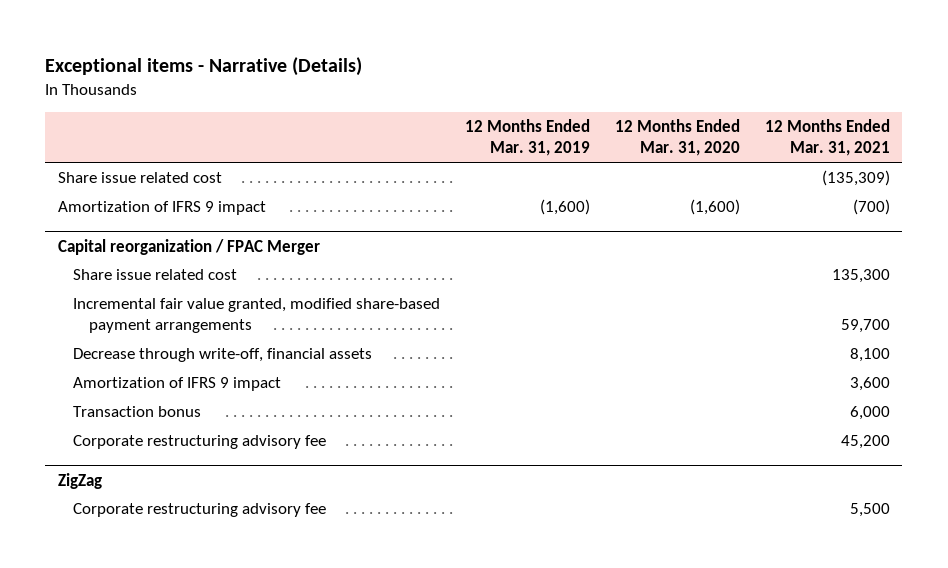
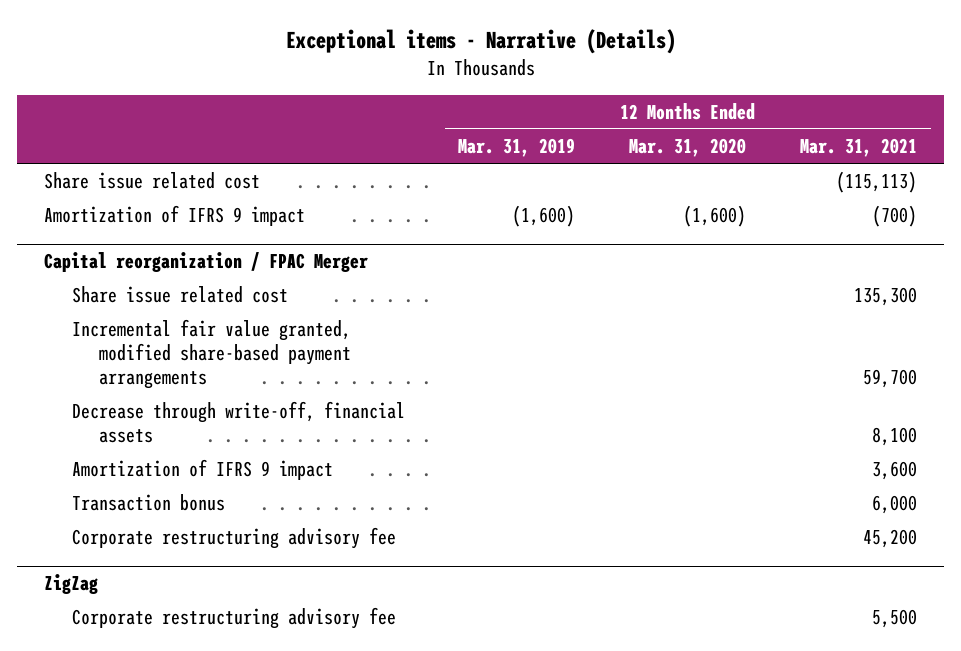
[821,169,890,186] (135,309) -> [836,170,918,193] (115,113)

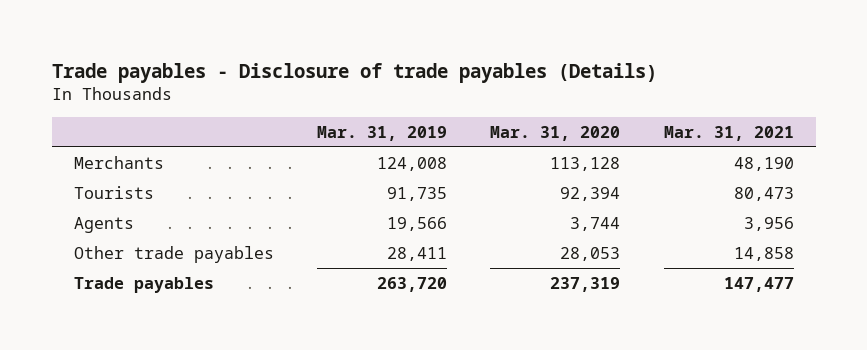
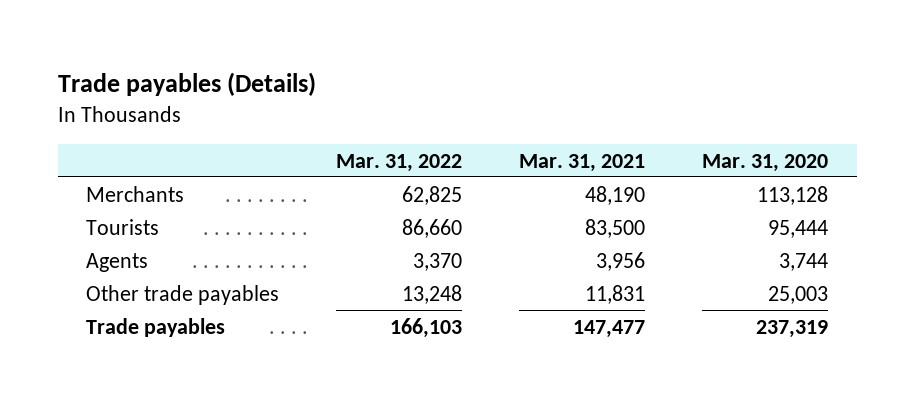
[51,62,657,83] Trade payables - Disclosure of trade payables (Details) -> [57,71,316,96] Trade payables (Details)
[317,125,448,141] Mar. 31, 2019 -> none
none -> [336,153,463,172] Mar. 31, 2022
[560,186,621,201] 92,394 -> [768,219,829,238] 95,444
[733,186,794,201] 80,473 -> [585,218,646,238] 83,500
[560,246,621,261] 28,053 -> [768,285,829,304] 25,003
[733,246,794,261] 14,858 -> [585,284,646,304] 11,831

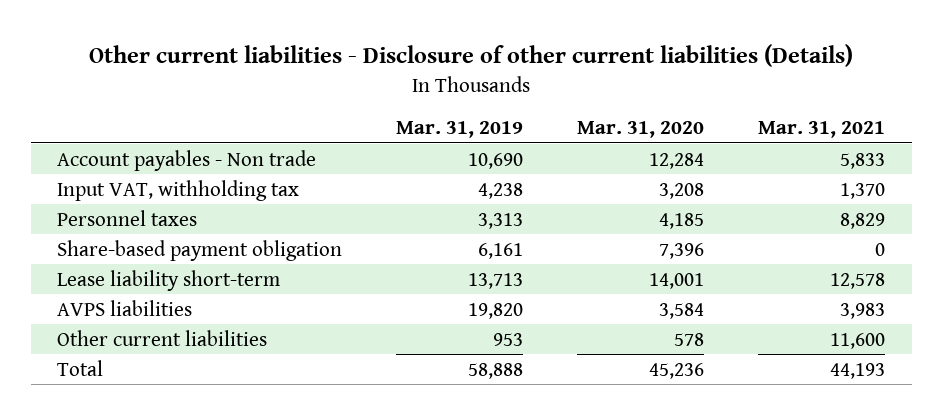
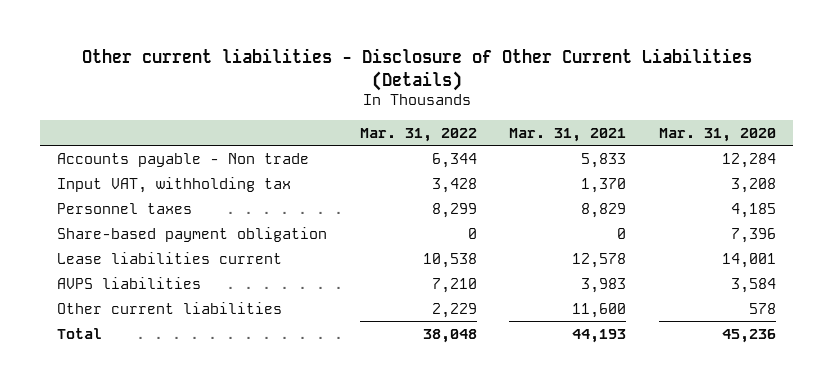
[89,44,854,68] Other current liabilities - Disclosure of other current liabilities (Details) -> [81,47,752,91] Other current liabilities - Disclosure of Other Current Liabilities (Details)
[396,121,524,139] Mar. 31, 2019 -> none
none -> [359,127,477,142] Mar. 31, 2022
[57,149,317,171] Account payables - Non trade -> [56,152,309,167] Accounts payable - Non trade
[57,269,281,291] Lease liability short-term -> [56,251,282,264] Lease liabilities current

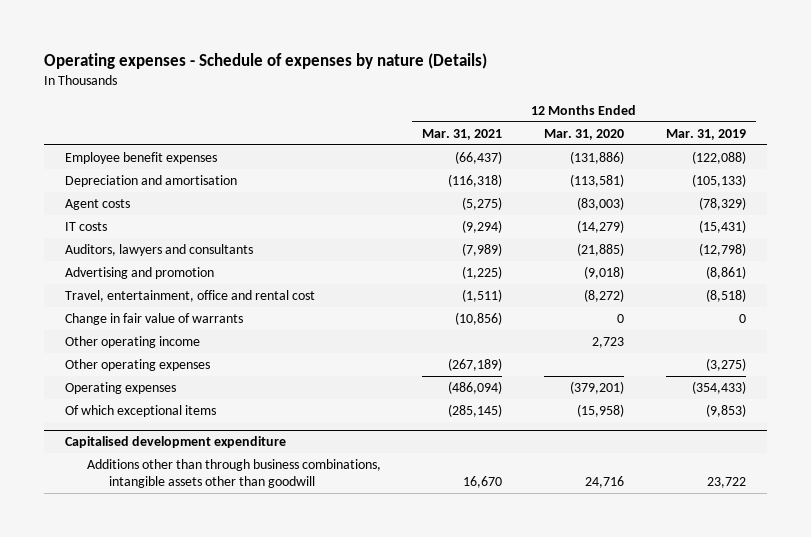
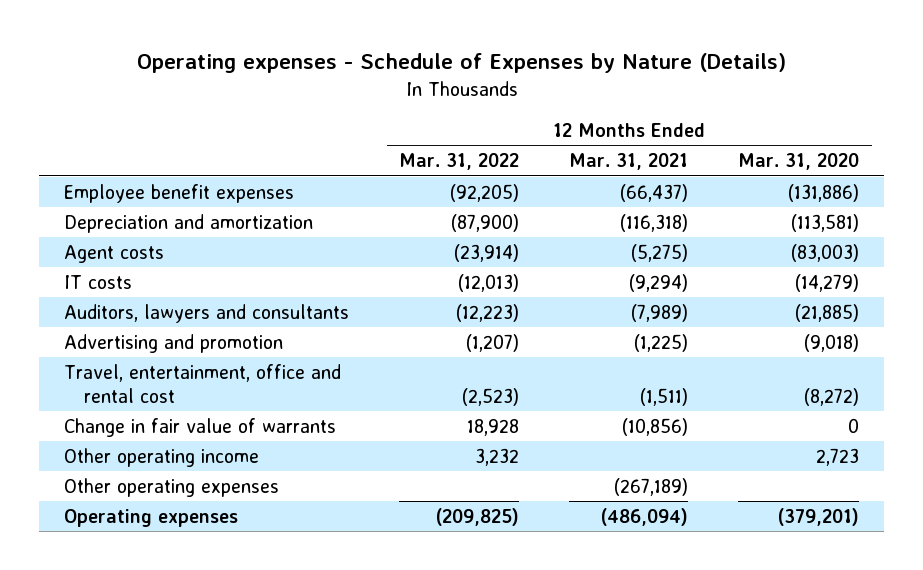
[43,52,487,69] Operating expenses - Schedule of expenses by nature (Details) -> [136,53,786,74] Operating expenses - Schedule of Expenses by Nature (Details)
[666,128,747,140] Mar. 31, 2019 -> none
none -> [399,153,520,171] Mar. 31, 2022
[64,175,237,188] Depreciation and amortisation -> [63,213,313,233] Depreciation and amortization
[64,405,216,418] Of which exceptional items -> none
[64,436,286,449] Capitalised development expenditure -> none
[86,459,381,488] Additions other than through business combinations, intangible assets other than goodwill -> none

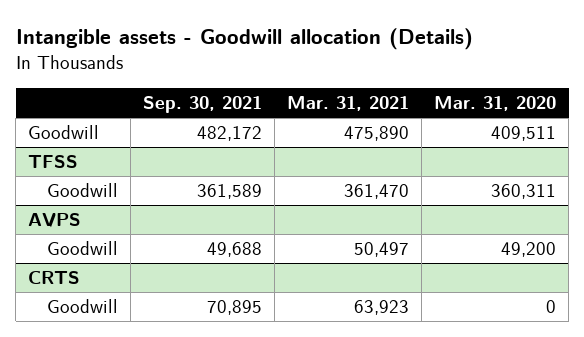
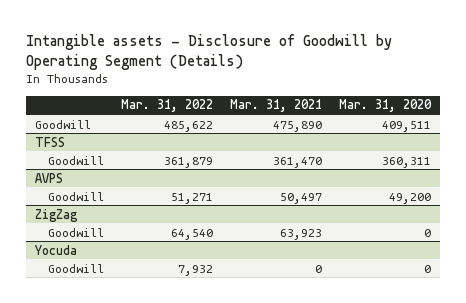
[15,28,473,51] Intangible assets - Goodwill allocation (Details) -> [26,34,393,70] Intangible assets - Disclosure of Goodwill by Operating Segment (Details)
[143,95,263,113] Sep. 30, 2021 -> none
none -> [121,99,214,113] Mar. 31, 2022
[28,271,81,285] CRTS -> none
none -> [34,208,78,222] ZigZag
none -> [33,244,77,255] Yocuda
none -> [48,263,105,273] Goodwill

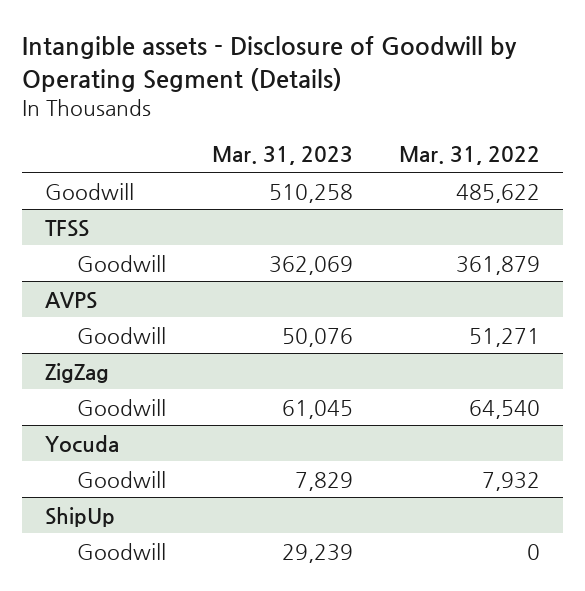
[230,99,323,113] Mar. 31, 2021 -> none
[339,99,433,113] Mar. 31, 2020 -> none
none -> [211,146,353,166] Mar. 31, 2023
none -> [45,506,116,527] ShipUp
none -> [77,542,167,560] Goodwill

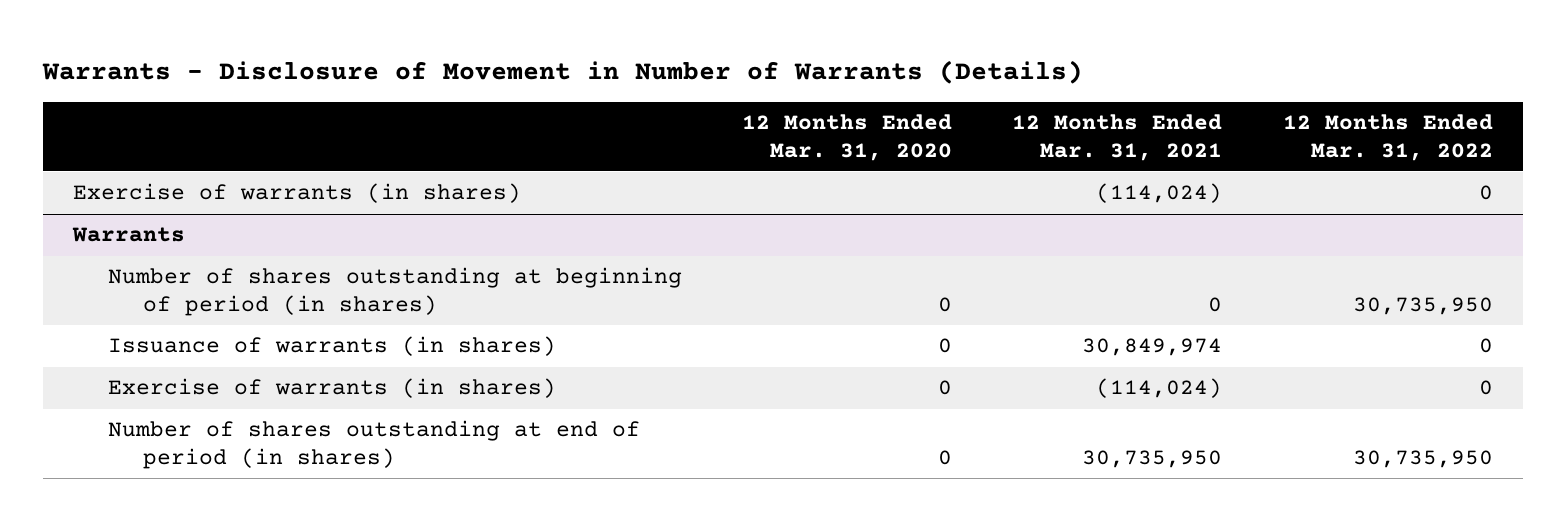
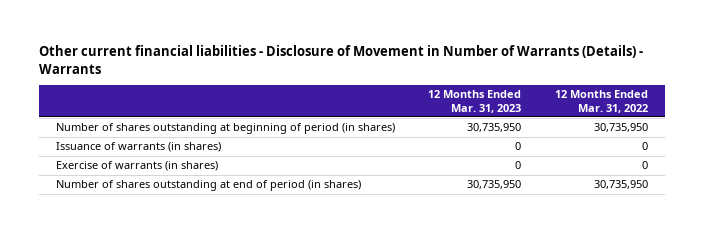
[42,59,1084,84] Warrants - Disclosure of Movement in Number of Warrants (Details) -> [39,45,644,74] Other current financial liabilities - Disclosure of Movement in Number of Warrants (Details) - Warrants
[742,114,953,161] 12 Months Ended Mar. 31, 2020 -> none
[1012,114,1223,161] 12 Months Ended Mar. 31, 2021 -> none
none -> [428,90,522,113] 12 Months Ended Mar. 31, 2023
[73,183,522,204] Exercise of warrants (in shares) -> none
[72,227,186,243] Warrants -> none

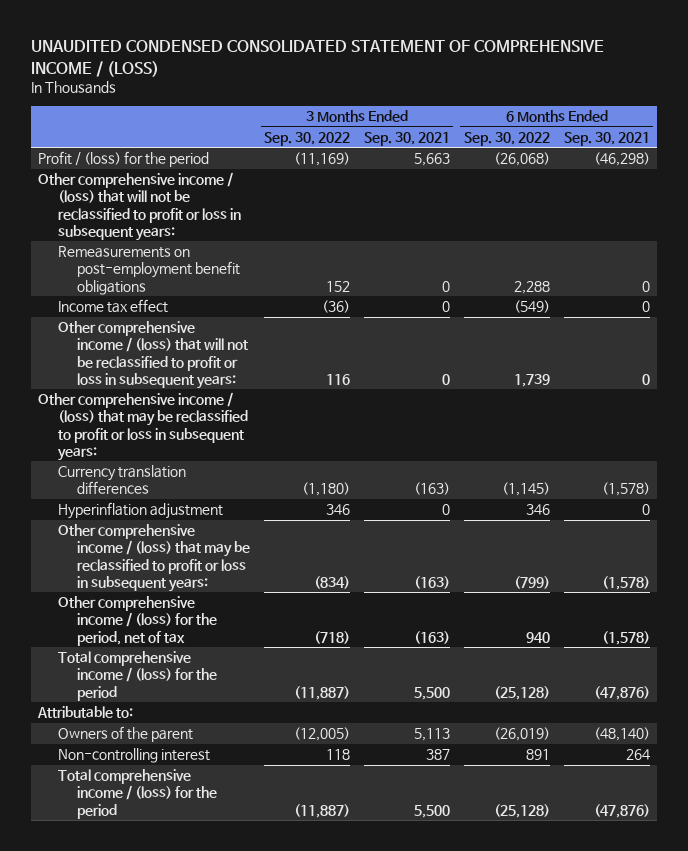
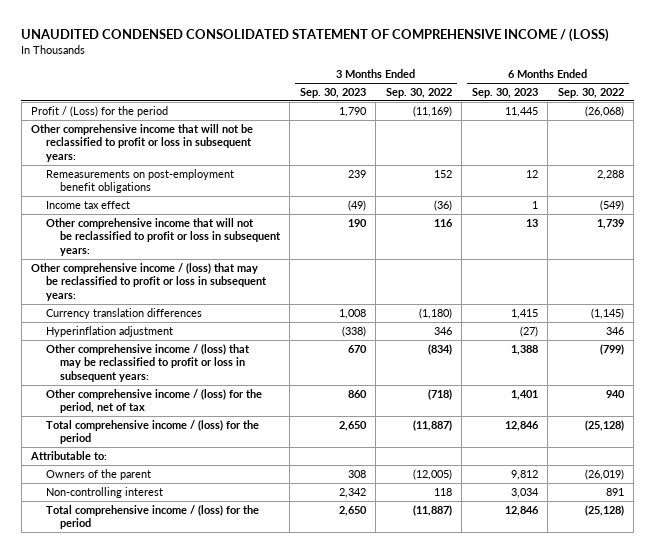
[364,131,451,146] Sep. 30, 2021 -> none
[563,131,650,146] Sep. 30, 2021 -> none
none -> [299,88,366,99] Sep. 30, 2023
none -> [471,88,538,99] Sep. 30, 2023
[38,151,210,168] Profit / (loss) for the period -> [31,105,169,117] Profit / (Loss) for the period
[38,172,241,241] Other comprehensive income / (loss) that will not be reclassified to profit or loss in subsequent years: -> [31,123,254,162] Other comprehensive income that will not be reclassified to profit or loss in subsequent years:
[57,321,249,389] Other comprehensive income / (loss) that will not be reclassified to profit or loss in subsequent years: -> [45,217,281,256] Other comprehensive income that will not be reclassified to profit or loss in subsequent years:

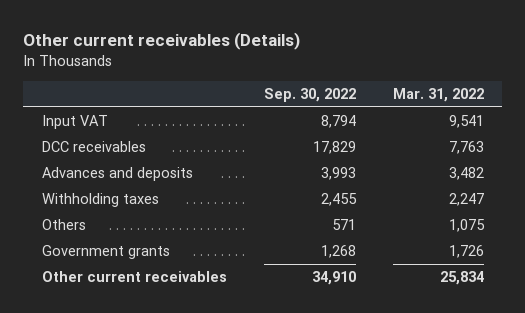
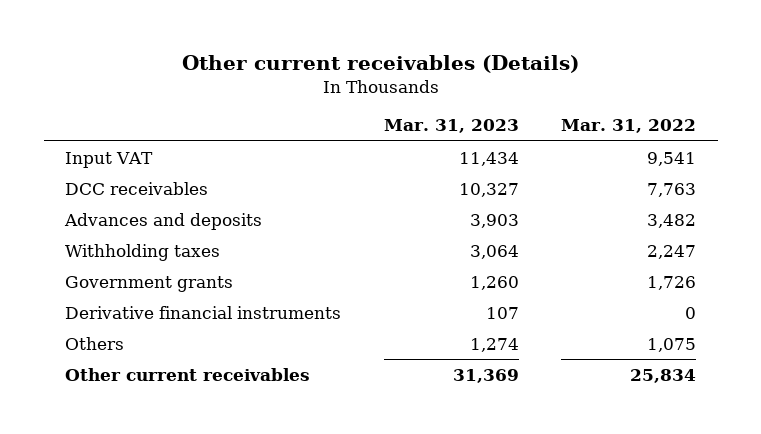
[263,87,356,102] Sep. 30, 2022 -> none
none -> [383,119,519,134] Mar. 31, 2023
none -> [65,305,342,319] Derivative financial instruments
[41,219,86,231] Others -> [65,336,125,350] Others

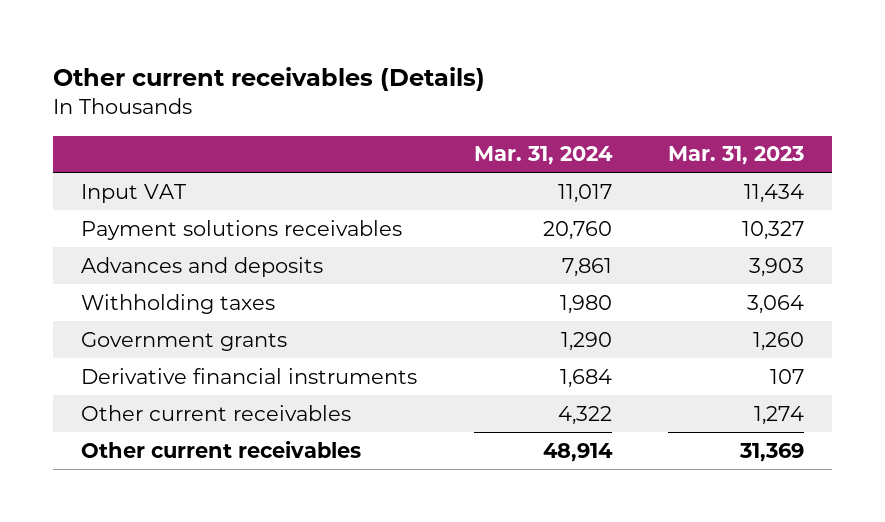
[561,119,697,134] Mar. 31, 2022 -> none
none -> [473,146,613,166] Mar. 31, 2024
[65,181,209,195] DCC receivables -> [81,219,403,240] Payment solutions receivables
[65,336,125,350] Others -> [81,404,352,421] Other current receivables

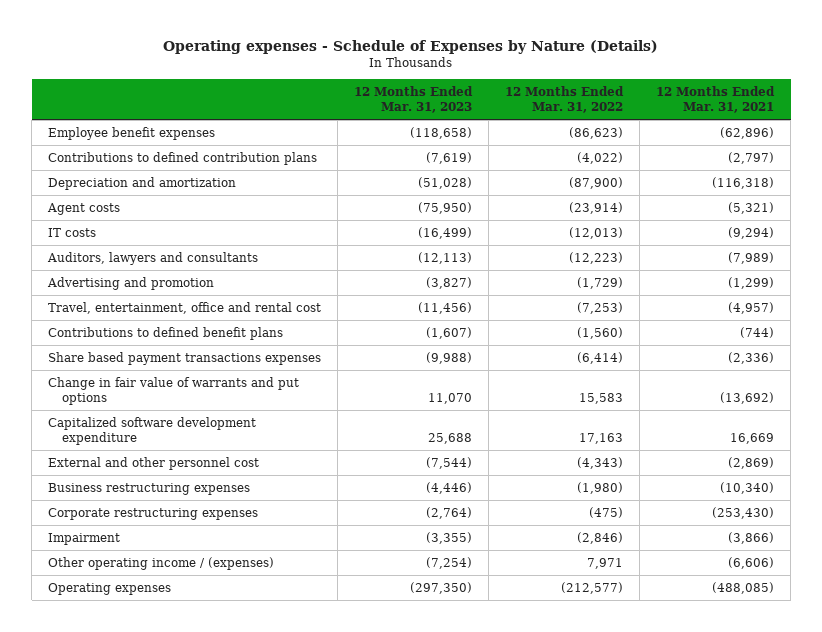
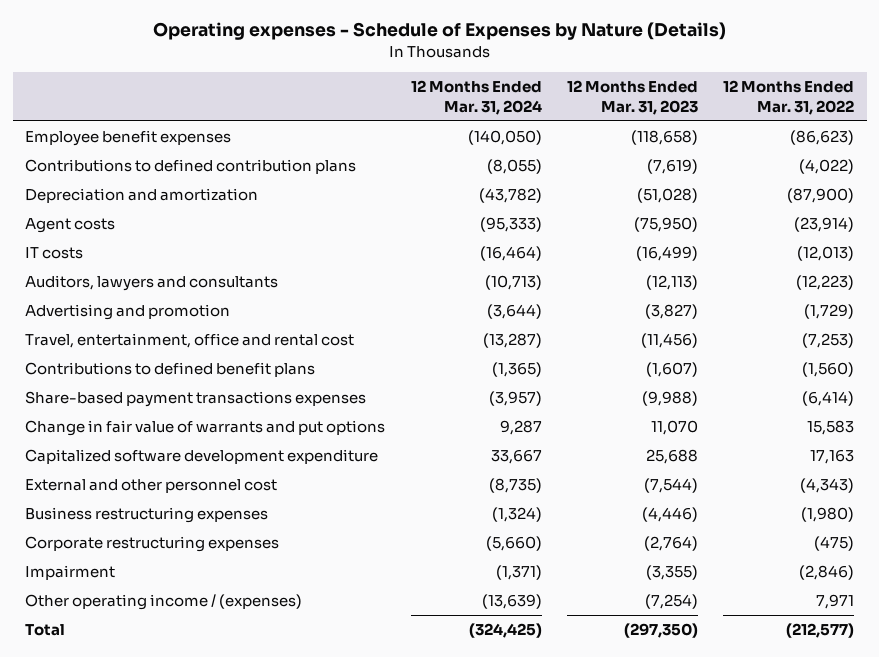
[656,86,776,114] 12 Months Ended Mar. 31, 2021 -> none
none -> [410,80,542,115] 12 Months Ended Mar. 31, 2024
[48,351,322,365] Share based payment transactions expenses -> [25,391,367,408] Share-based payment transactions expenses
[48,582,172,595] Operating expenses -> [25,624,66,637] Total

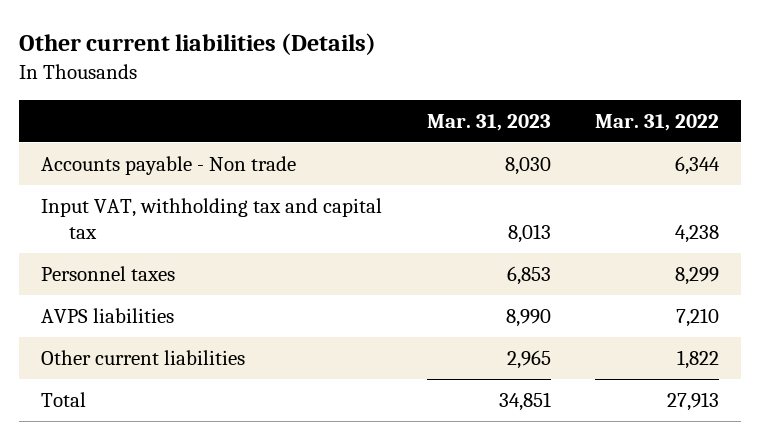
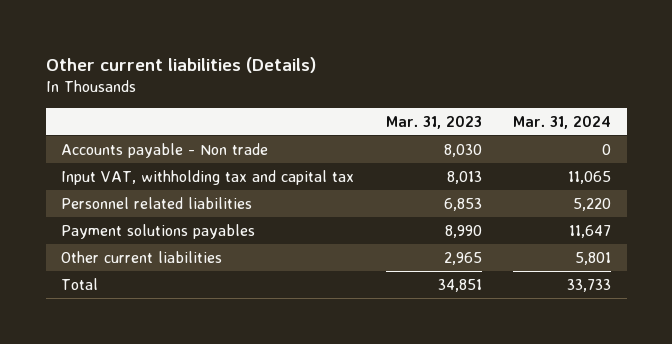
[595,114,720,132] Mar. 31, 2022 -> none
none -> [513,114,612,129] Mar. 31, 2024
[41,265,176,281] Personnel taxes -> [61,196,253,209] Personnel related liabilities
[41,307,175,323] AVPS liabilities -> [61,223,256,239] Payment solutions payables

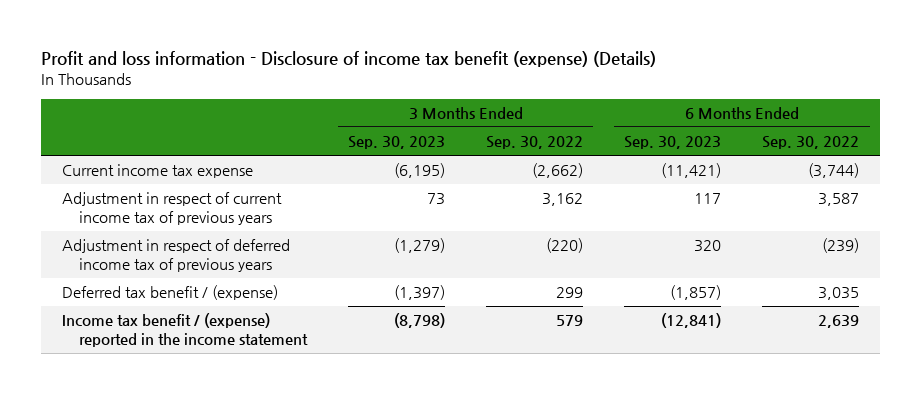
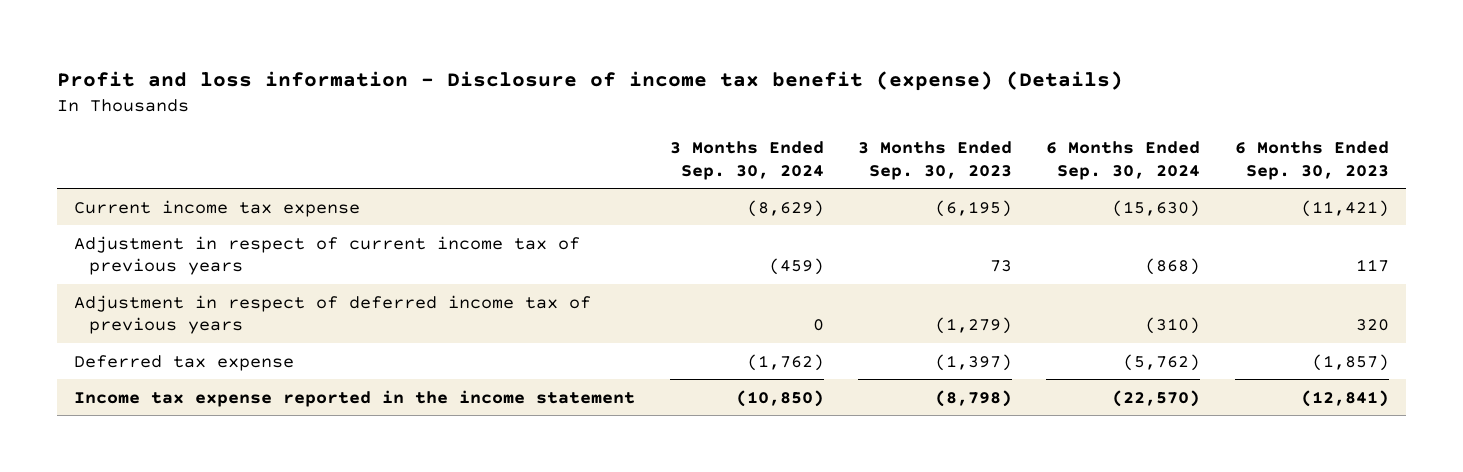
[486,136,584,150] Sep. 30, 2022 -> none
[762,136,860,150] Sep. 30, 2022 -> none
none -> [669,141,824,180] 3 Months Ended Sep. 30, 2024
none -> [1046,141,1201,180] 6 Months Ended Sep. 30, 2024
[61,285,278,301] Deferred tax benefit / (expense) -> [74,354,295,371] Deferred tax expense
[61,313,309,348] Income tax benefit / (expense) reported in the income statement -> [74,389,636,407] Income tax expense reported in the income statement

